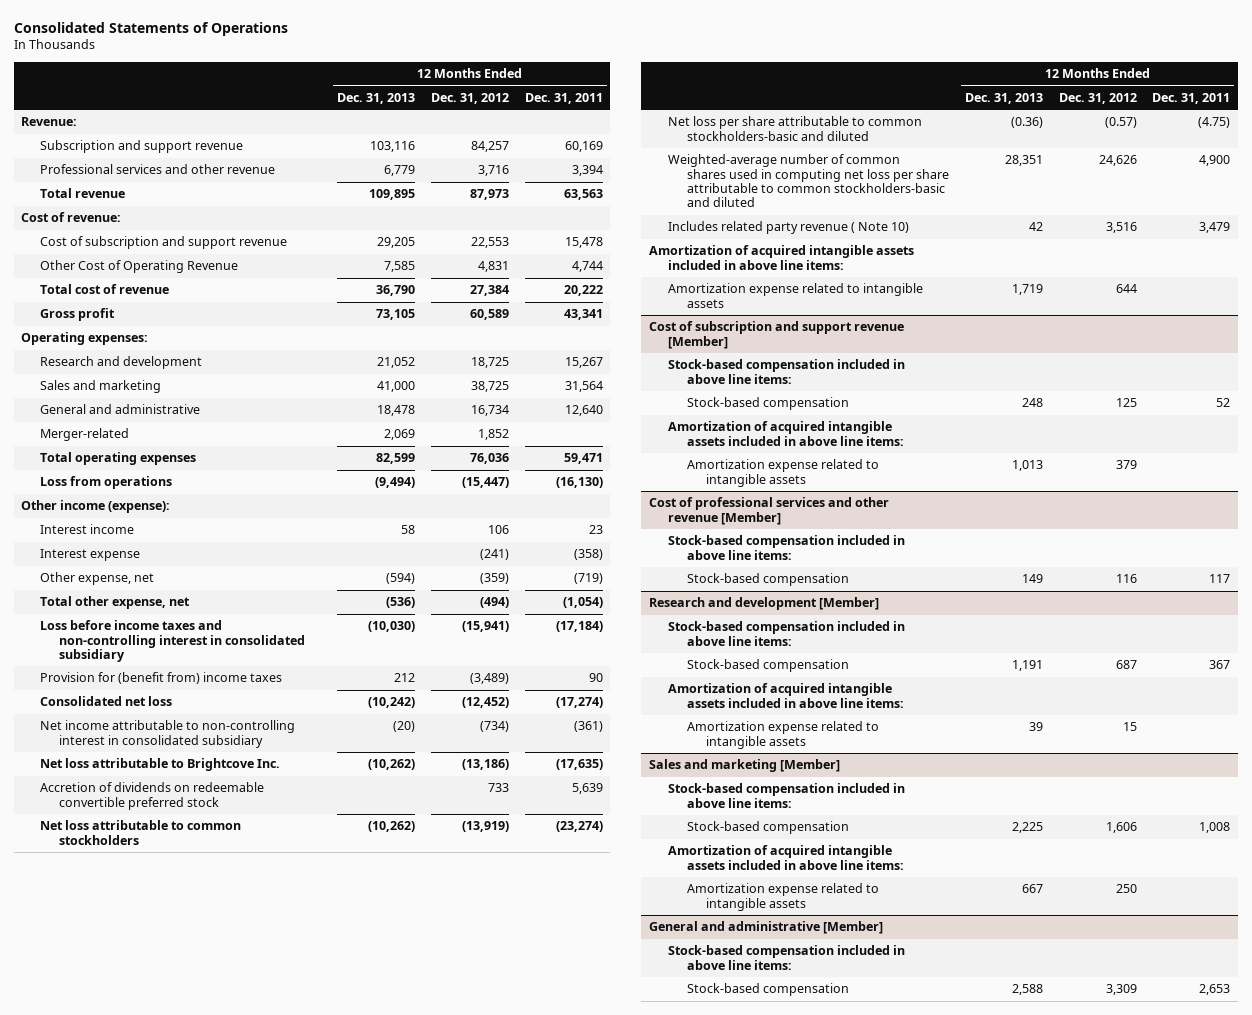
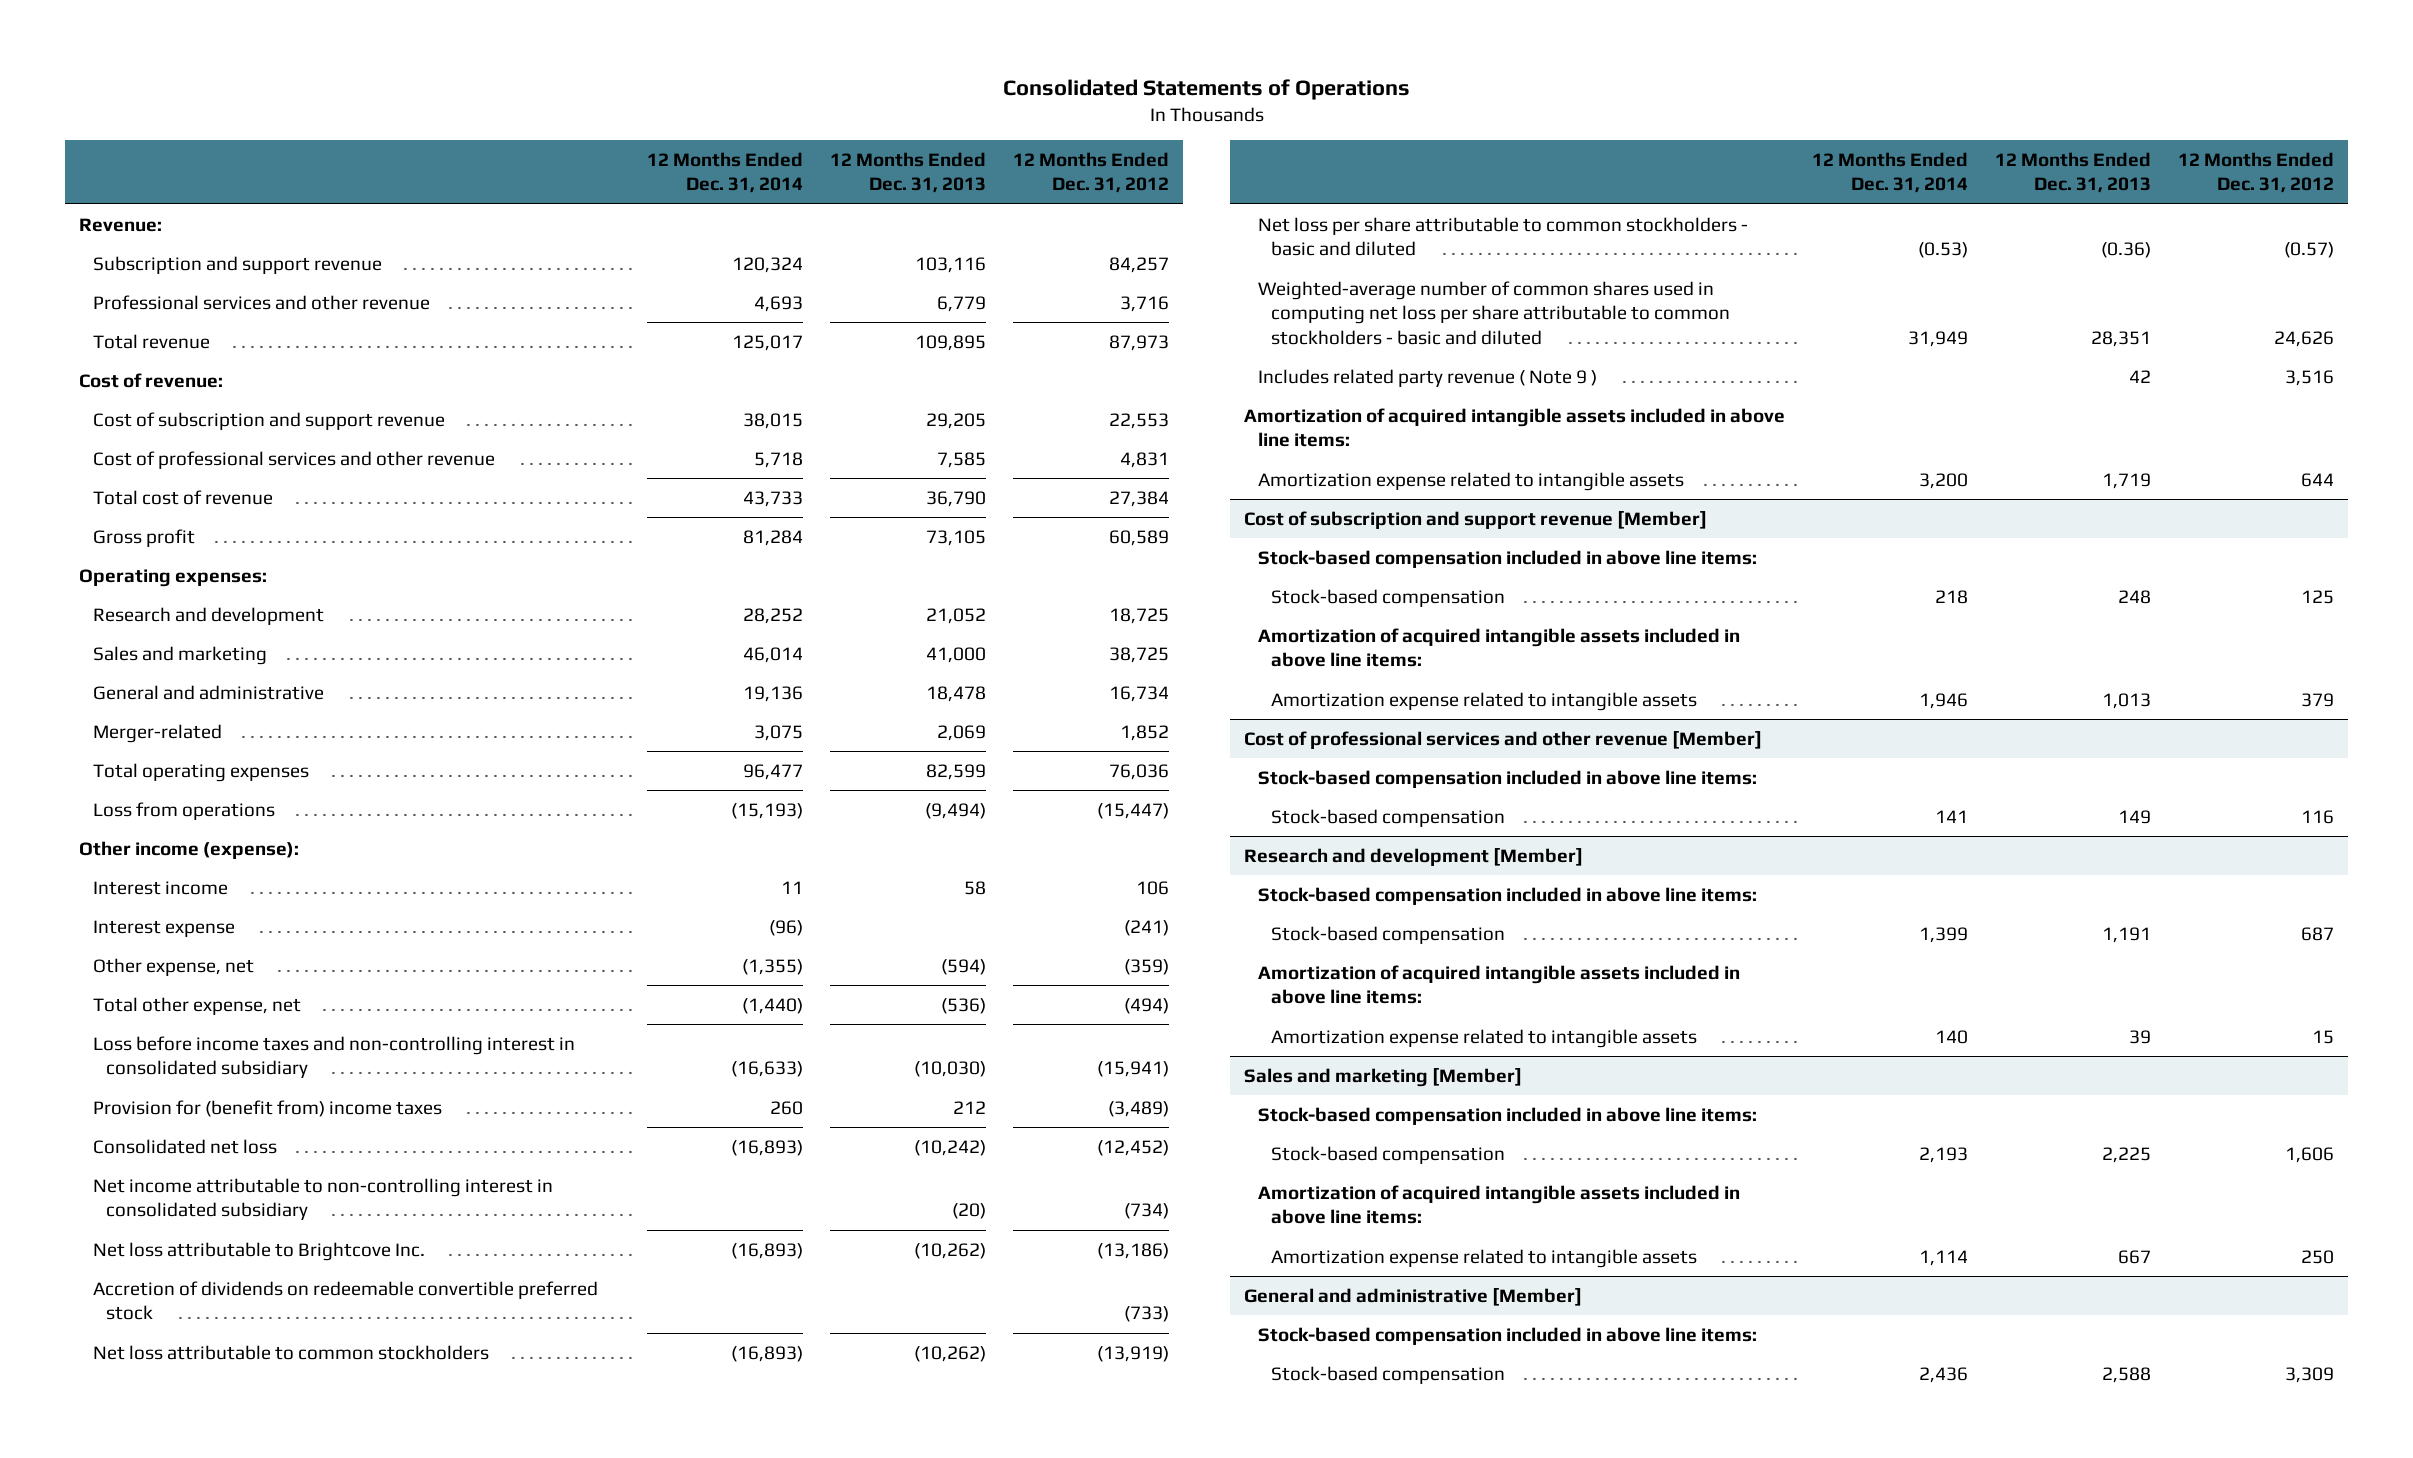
[524,92,603,104] Dec. 31, 2011 -> none
none -> [646,151,803,194] 12 Months Ended Dec. 31, 2014
[40,260,239,274] Other Cost of Operating Revenue -> [92,450,495,469] Cost of professional services and other revenue
[487,783,509,793] 733 -> [1124,1306,1170,1323] (733)
[668,116,923,141] Net loss per share attributable to common stockholders-basic and diluted -> [1257,216,1748,257] Net loss per share attributable to common stockholders - basic and diluted
[668,154,949,208] Weighted-average number of common shares used in computing net loss per share attributable to common stockholders-basic and diluted -> [1257,280,1731,346] Weighted-average number of common shares used in computing net loss per share attributable to common stockholders - basic and diluted
[668,221,910,235] Includes related party revenue ( Note 10) -> [1257,368,1597,387] Includes related party revenue ( Note 9 )

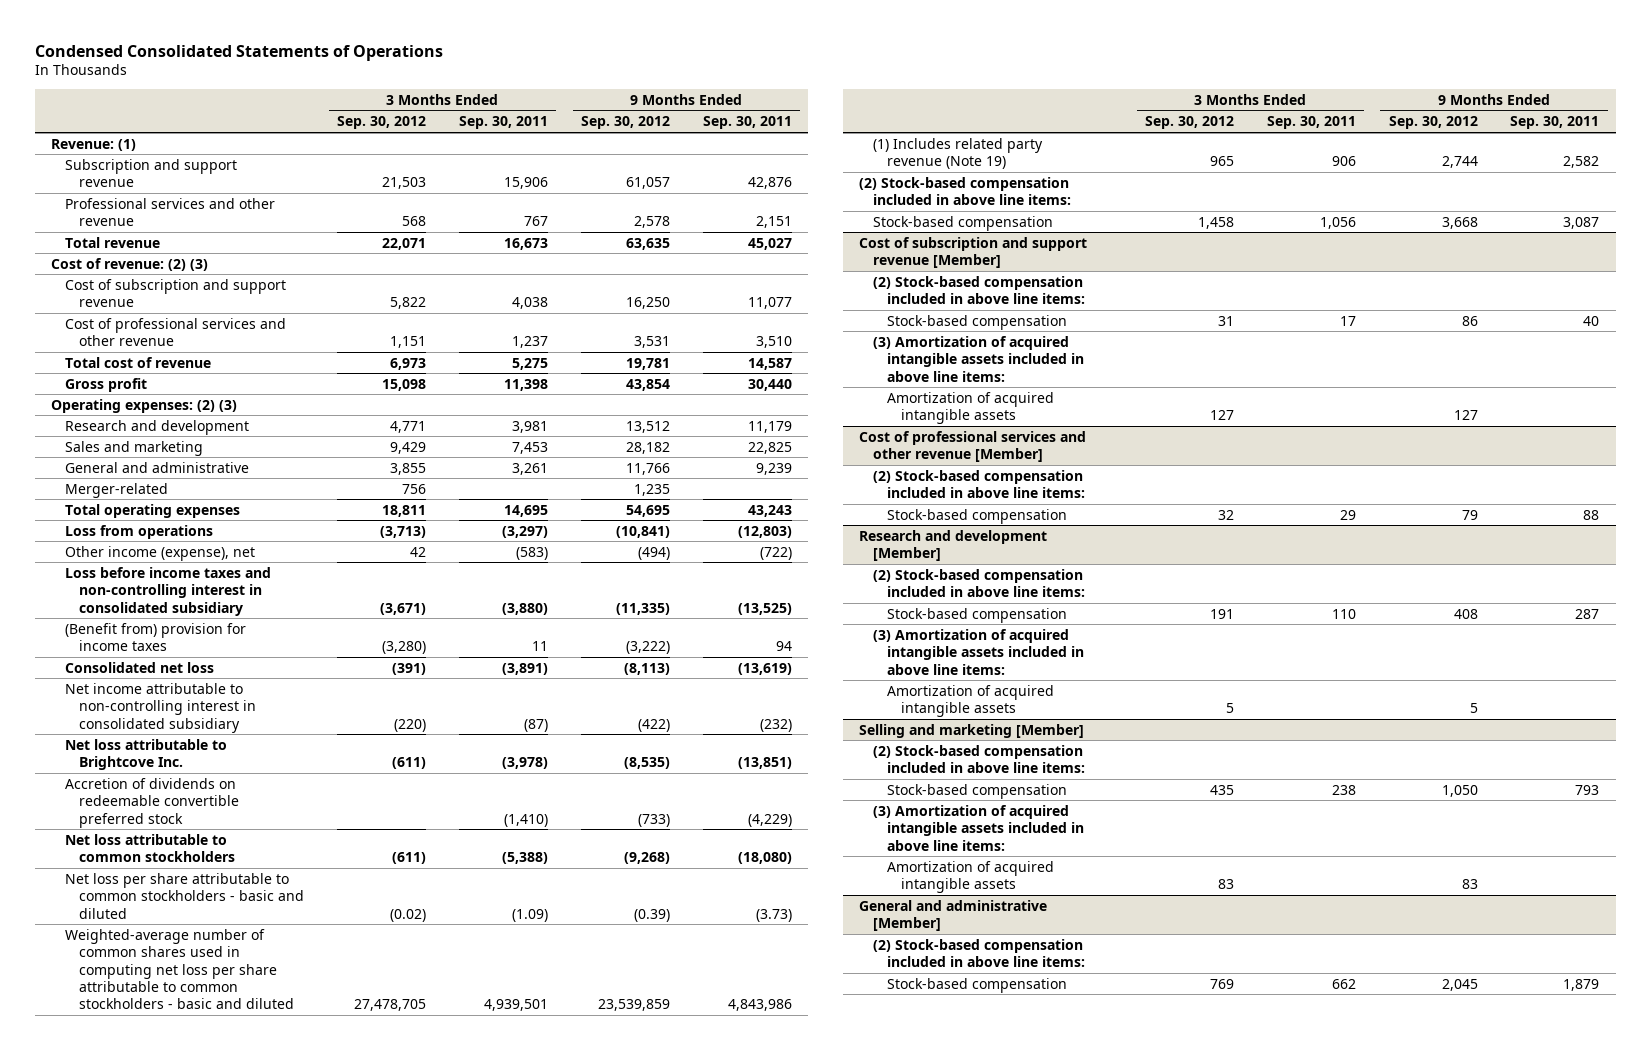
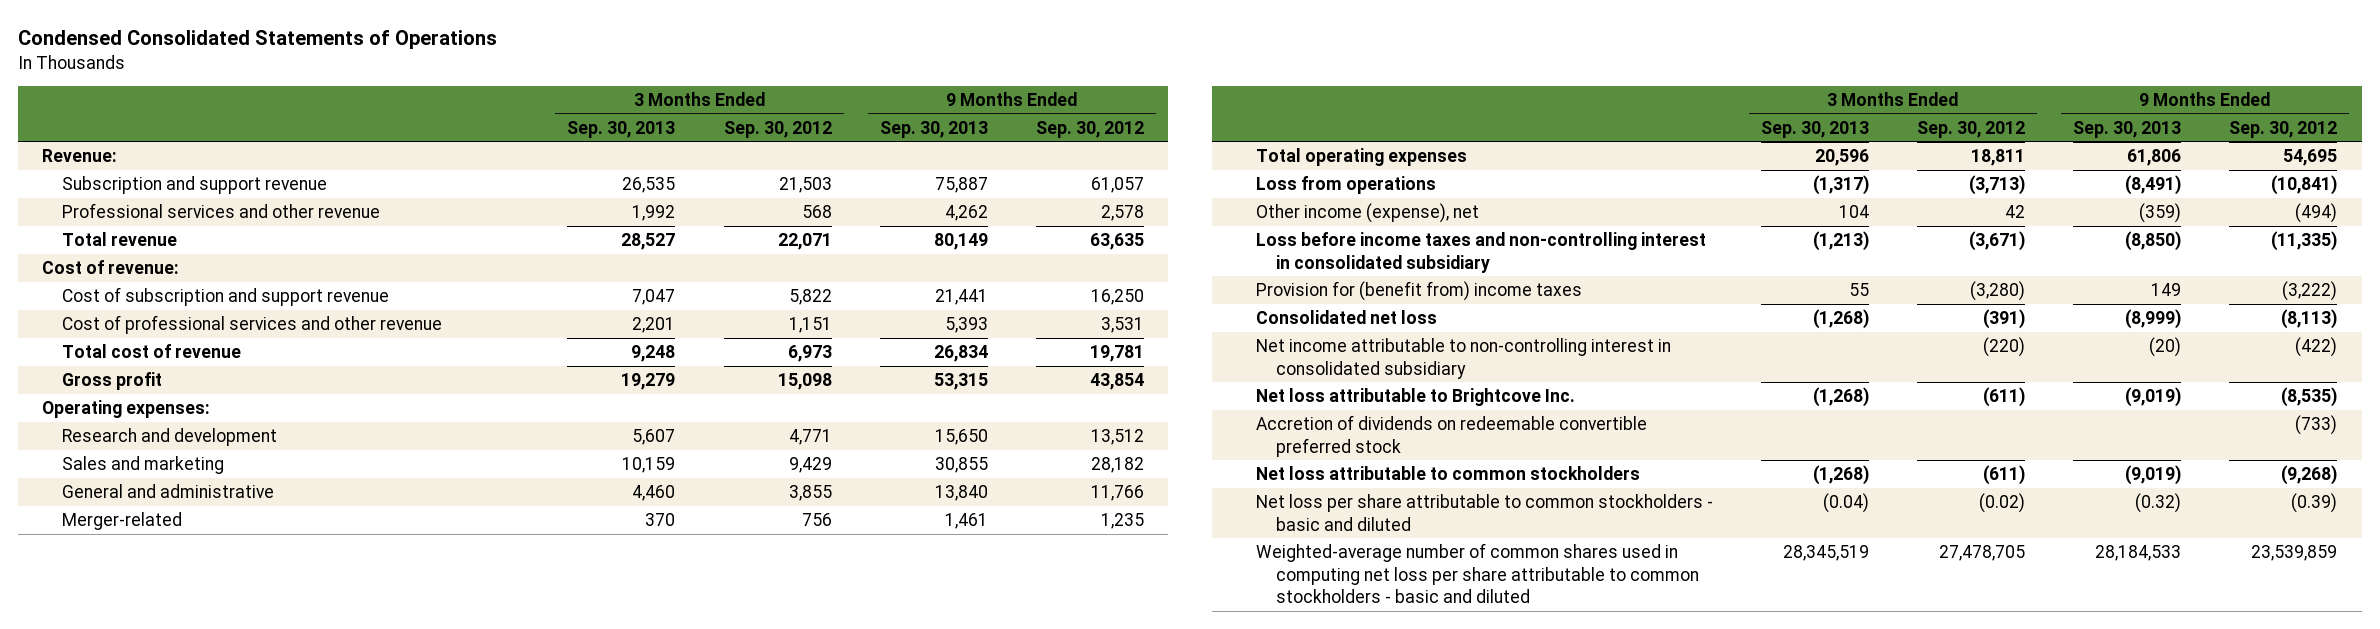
[458,116,548,130] Sep. 30, 2011 -> none
[702,116,792,130] Sep. 30, 2011 -> none
none -> [567,120,676,138] Sep. 30, 2013
none -> [879,120,988,138] Sep. 30, 2013
[51,138,137,151] Revenue: (1) -> [42,148,118,162] Revenue:
[51,257,209,271] Cost of revenue: (2) (3) -> [42,259,180,274] Cost of revenue:
[51,398,238,413] Operating expenses: (2) (3) -> [42,399,211,418] Operating expenses:
[65,622,247,652] (Benefit from) provision for income taxes -> [1255,280,1582,301] Provision for (benefit from) income taxes
[873,137,1044,170] (1) Includes related party revenue (Note 19) -> none
[859,176,1072,206] (2) Stock-based compensation included in above line items: -> none
[873,215,1054,231] Stock-based compensation -> none
[859,236,1088,269] Cost of subscription and support revenue [Member] -> none
[873,275,1086,305] (2) Stock-based compensation included in above line items: -> none
[887,314,1068,330] Stock-based compensation -> none
[873,335,1085,382] (3) Amortization of acquired intangible assets included in above line items: -> none
[887,391,1055,425] Amortization of acquired intangible assets -> none
[859,430,1087,463] Cost of professional services and other revenue [Member] -> none
[873,469,1086,499] (2) Stock-based compensation included in above line items: -> none
[887,508,1068,524] Stock-based compensation -> none
[859,529,1048,562] Research and development [Member] -> none
[873,568,1086,598] (2) Stock-based compensation included in above line items: -> none
[887,607,1068,623] Stock-based compensation -> none
[873,628,1085,675] (3) Amortization of acquired intangible assets included in above line items: -> none
[887,684,1055,718] Amortization of acquired intangible assets -> none
[859,723,1085,738] Selling and marketing [Member] -> none
[873,744,1086,774] (2) Stock-based compensation included in above line items: -> none
[887,783,1068,799] Stock-based compensation -> none
[873,804,1085,851] (3) Amortization of acquired intangible assets included in above line items: -> none
[887,860,1055,894] Amortization of acquired intangible assets -> none
[859,899,1048,932] General and administrative [Member] -> none
[873,938,1086,968] (2) Stock-based compensation included in above line items: -> none
[887,977,1068,993] Stock-based compensation -> none

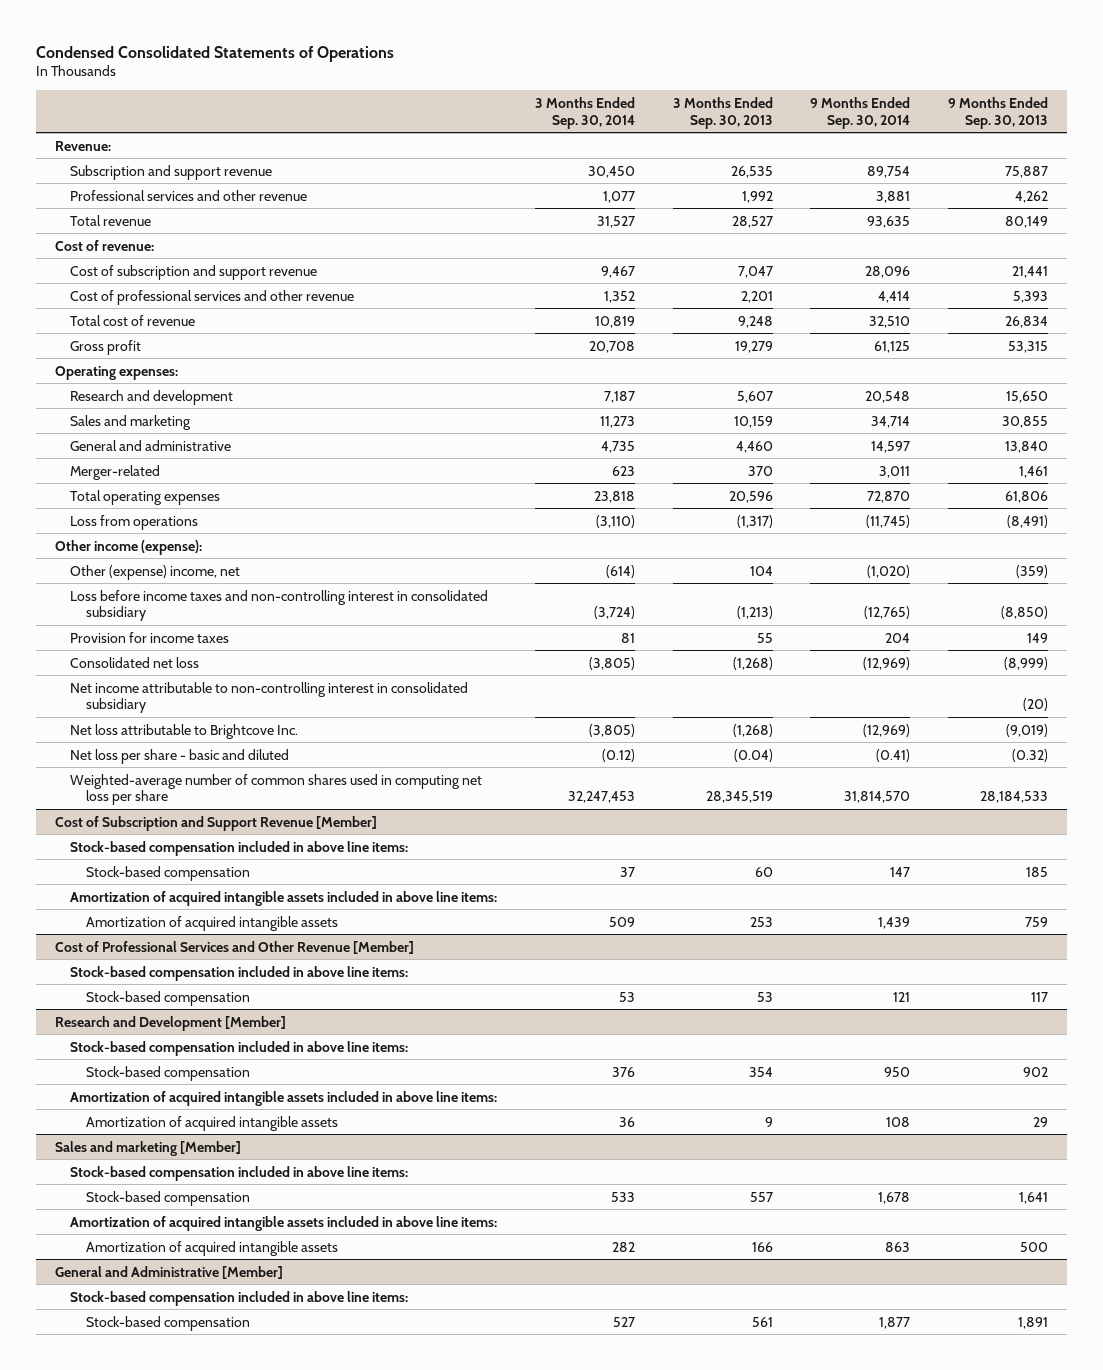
[723,120,832,138] Sep. 30, 2012 -> none
[1036,120,1145,138] Sep. 30, 2012 -> none
none -> [534,96,635,129] 3 Months Ended Sep. 30, 2014
none -> [810,96,911,129] 9 Months Ended Sep. 30, 2014
none -> [54,539,202,555] Other income (expense):
[1255,202,1479,223] Other income (expense), net -> [70,564,241,580] Other (expense) income, net
[1255,280,1582,301] Provision for (benefit from) income taxes -> [70,631,230,643] Provision for income taxes
[1255,414,1647,457] Accretion of dividends on redeemable convertible preferred stock -> none
[1255,465,1640,480] Net loss attributable to common stockholders -> none
[1255,493,1713,531] Net loss per share attributable to common stockholders - basic and diluted -> [70,748,290,764] Net loss per share - basic and diluted
[1255,542,1699,604] Weighted-average number of common shares used in computing net loss per share attributable to common stockholders - basic and diluted -> [70,773,483,806] Weighted-average number of common shares used in computing net loss per share
none -> [54,815,377,831] Cost of Subscription and Support Revenue [Member]
none -> [70,840,409,856] Stock-based compensation included in above line items:
none -> [85,865,250,881] Stock-based compensation
none -> [70,890,498,906] Amortization of acquired intangible assets included in above line items:
none -> [85,915,338,931] Amortization of acquired intangible assets
none -> [54,940,414,954] Cost of Professional Services and Other Revenue [Member]
none -> [70,965,409,981] Stock-based compensation included in above line items:
none -> [85,990,250,1006] Stock-based compensation
none -> [54,1015,286,1031] Research and Development [Member]
none -> [70,1040,409,1056] Stock-based compensation included in above line items:
none -> [85,1065,250,1081] Stock-based compensation
none -> [70,1090,498,1106] Amortization of acquired intangible assets included in above line items:
none -> [85,1115,338,1131] Amortization of acquired intangible assets
none -> [54,1140,241,1156] Sales and marketing [Member]
none -> [70,1165,409,1181] Stock-based compensation included in above line items:
none -> [85,1190,250,1206] Stock-based compensation
none -> [70,1215,498,1231] Amortization of acquired intangible assets included in above line items:
none -> [85,1240,338,1256] Amortization of acquired intangible assets
none -> [54,1265,283,1279] General and Administrative [Member]
none -> [70,1290,409,1306] Stock-based compensation included in above line items:
none -> [85,1315,250,1331] Stock-based compensation

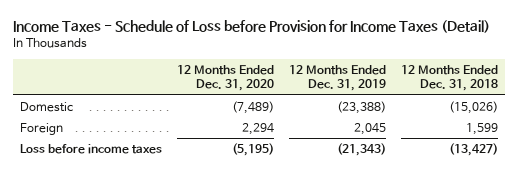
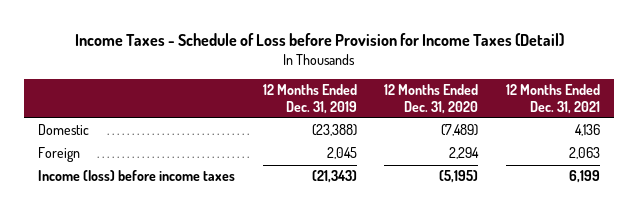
[400,64,498,92] 12 Months Ended Dec. 31, 2018 -> none
none -> [506,84,601,114] 12 Months Ended Dec. 31, 2021
[20,143,163,154] Loss before income taxes -> [37,170,235,182] Income (loss) before income taxes

